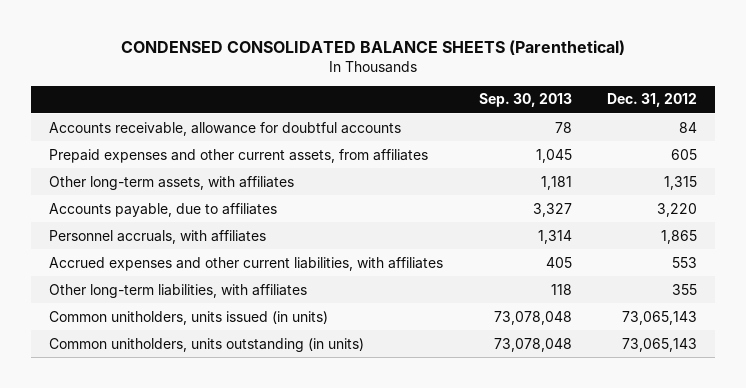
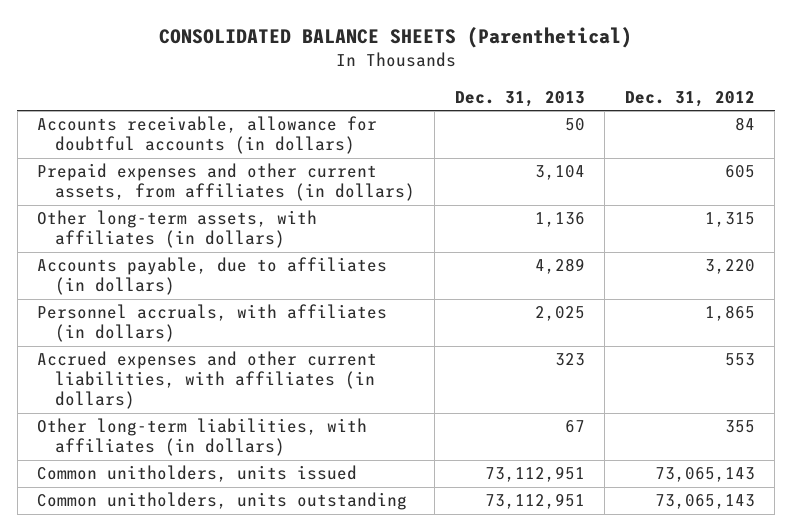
[121,39,626,55] CONDENSED CONSOLIDATED BALANCE SHEETS (Parenthetical) -> [158,27,632,49] CONSOLIDATED BALANCE SHEETS (Parenthetical)
[478,93,572,108] Sep. 30, 2013 -> none
none -> [454,90,585,107] Dec. 31, 2013
[48,121,401,136] Accounts receivable, allowance for doubtful accounts -> [37,116,378,155] Accounts receivable, allowance for doubtful accounts (in dollars)
[48,148,428,163] Prepaid expenses and other current assets, from affiliates -> [37,163,415,202] Prepaid expenses and other current assets, from affiliates (in dollars)
[48,175,294,190] Other long-term assets, with affiliates -> [37,210,318,249] Other long-term assets, with affiliates (in dollars)
[48,202,277,217] Accounts payable, due to affiliates -> [37,257,388,296] Accounts payable, due to affiliates (in dollars)
[48,229,266,244] Personnel accruals, with affiliates -> [37,304,388,343] Personnel accruals, with affiliates (in dollars)
[48,256,443,271] Accrued expenses and other current liabilities, with affiliates -> [37,351,378,410] Accrued expenses and other current liabilities, with affiliates (in dollars)
[48,283,307,298] Other long-term liabilities, with affiliates -> [37,418,368,457] Other long-term liabilities, with affiliates (in dollars)
[48,310,328,325] Common unitholders, units issued (in units) -> [37,465,358,483] Common unitholders, units issued
[48,337,364,352] Common unitholders, units outstanding (in units) -> [37,492,408,511] Common unitholders, units outstanding

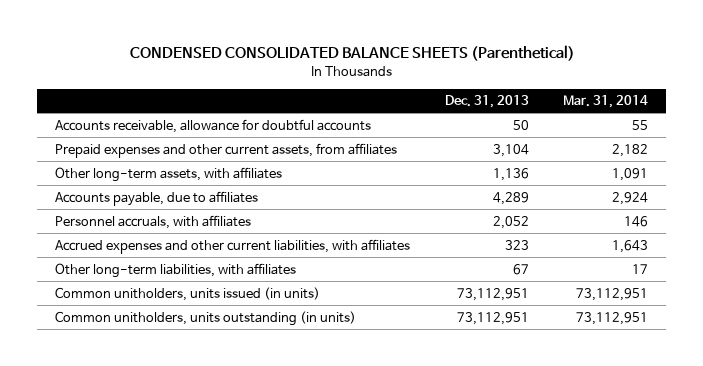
[158,27,632,49] CONSOLIDATED BALANCE SHEETS (Parenthetical) -> [129,44,575,61] CONDENSED CONSOLIDATED BALANCE SHEETS (Parenthetical)
[624,90,755,107] Dec. 31, 2012 -> none
none -> [563,95,649,109] Mar. 31, 2014
[37,116,378,155] Accounts receivable, allowance for doubtful accounts (in dollars) -> [54,118,371,133] Accounts receivable, allowance for doubtful accounts
[37,163,415,202] Prepaid expenses and other current assets, from affiliates (in dollars) -> [54,142,397,158] Prepaid expenses and other current assets, from affiliates
[37,210,318,249] Other long-term assets, with affiliates (in dollars) -> [54,166,282,182] Other long-term assets, with affiliates
[37,257,388,296] Accounts payable, due to affiliates (in dollars) -> [54,190,258,206] Accounts payable, due to affiliates
[37,304,388,343] Personnel accruals, with affiliates (in dollars) -> [54,214,251,229] Personnel accruals, with affiliates
[534,306,585,322] 2,025 -> [492,215,529,229] 2,052
[37,351,378,410] Accrued expenses and other current liabilities, with affiliates (in dollars) -> [54,238,410,254] Accrued expenses and other current liabilities, with affiliates
[37,418,368,457] Other long-term liabilities, with affiliates (in dollars) -> [54,262,296,278] Other long-term liabilities, with affiliates
[37,465,358,483] Common unitholders, units issued -> [54,286,320,301] Common unitholders, units issued (in units)
[37,492,408,511] Common unitholders, units outstanding -> [54,310,356,326] Common unitholders, units outstanding (in units)

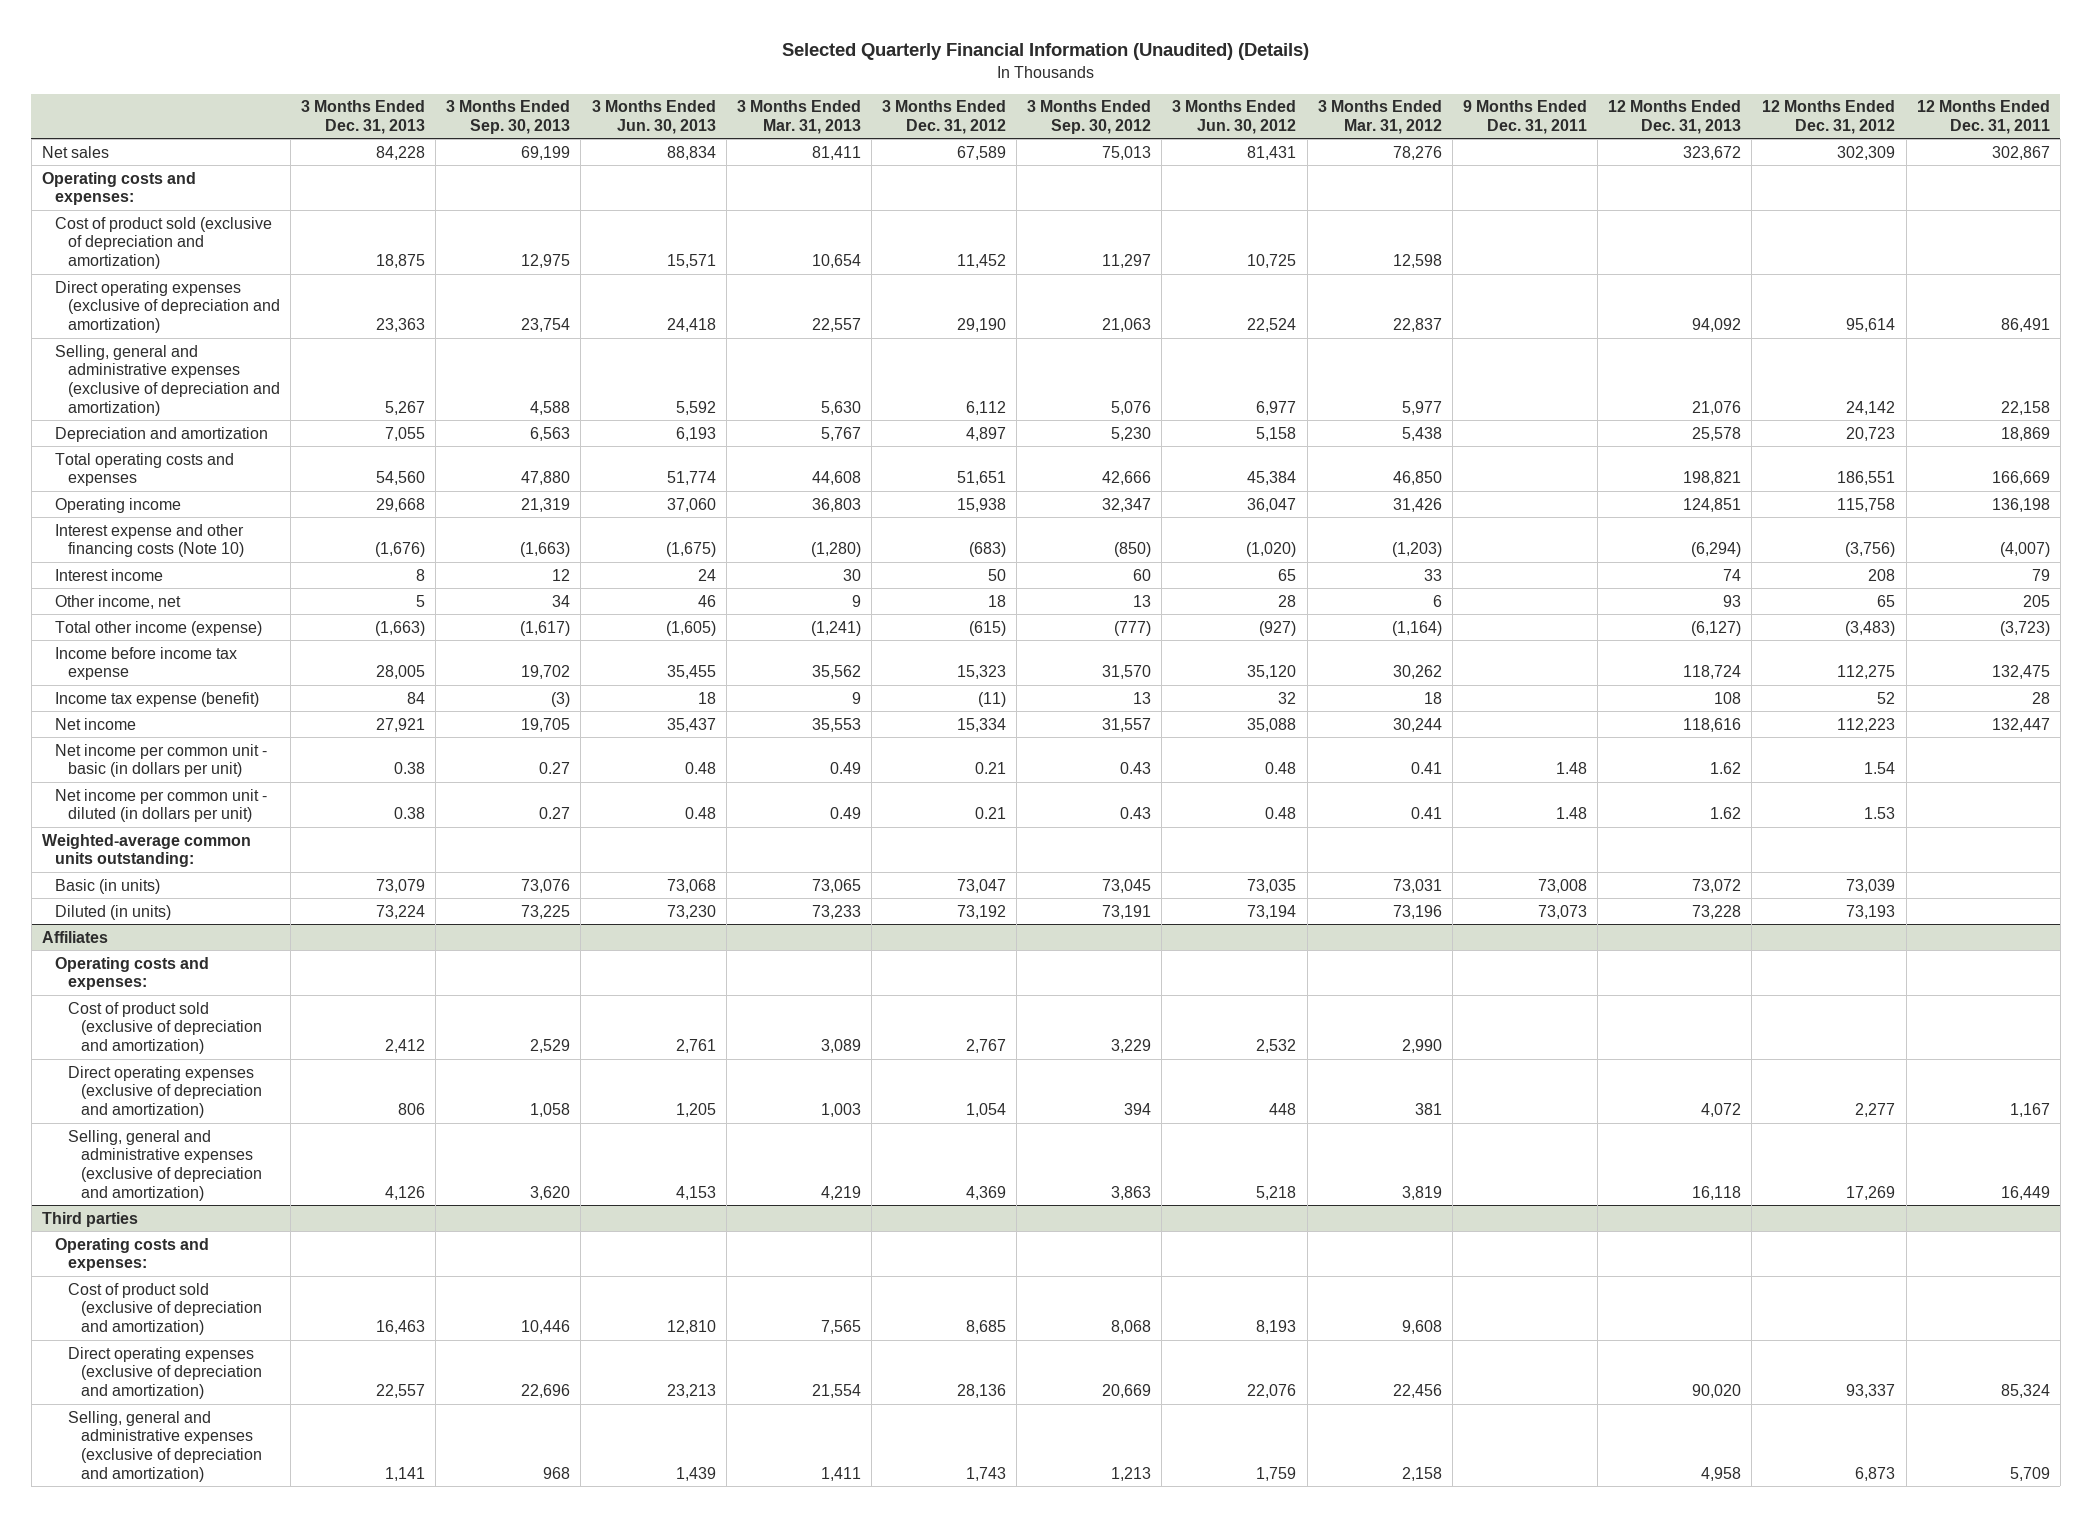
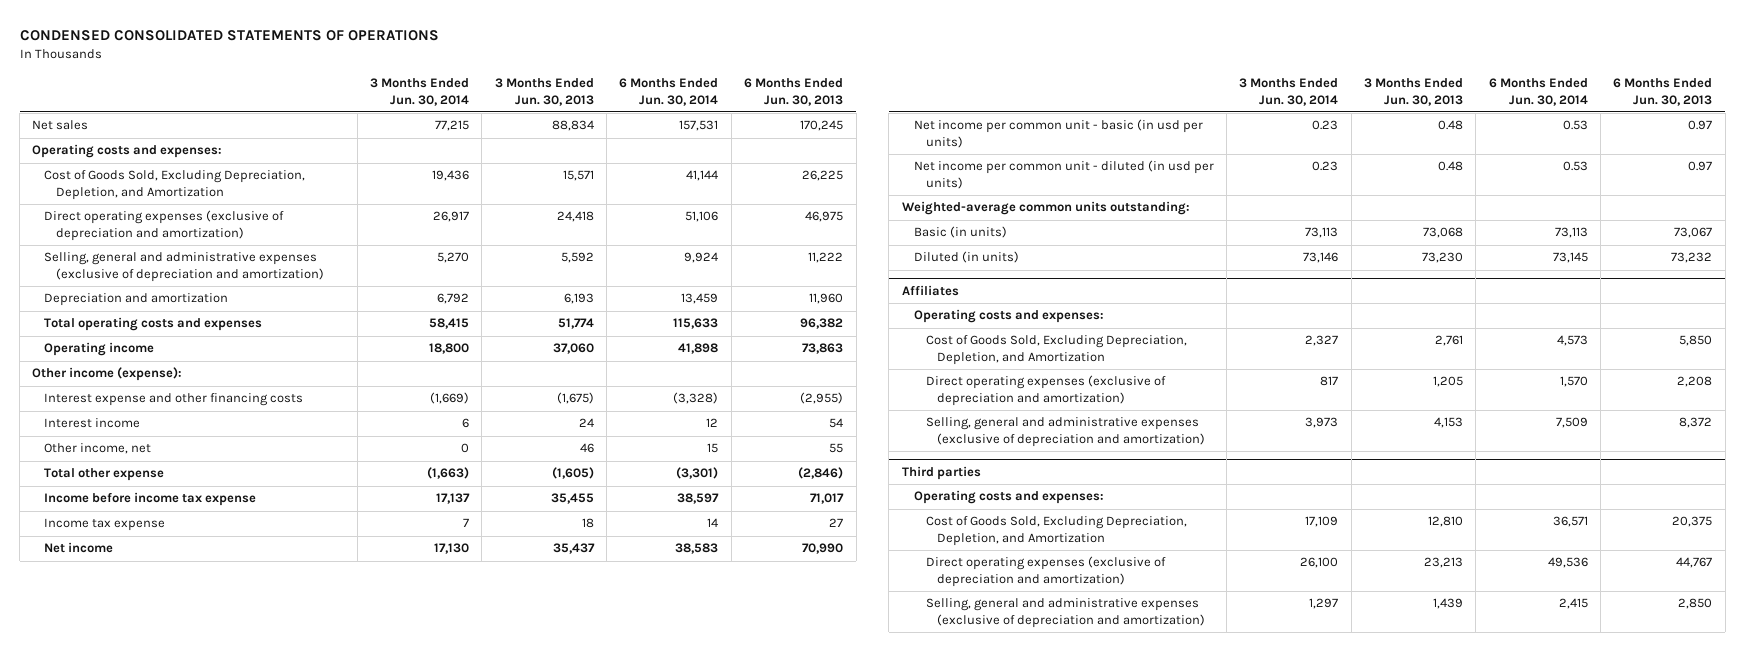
[781,43,1309,61] Selected Quarterly Financial Information (Unaudited) (Details) -> [19,30,439,42] CONDENSED CONSOLIDATED STATEMENTS OF OPERATIONS
[301,100,426,134] 3 Months Ended Dec. 31, 2013 -> none
[446,100,571,134] 3 Months Ended Sep. 30, 2013 -> none
[736,100,861,134] 3 Months Ended Mar. 31, 2013 -> none
[882,100,1007,134] 3 Months Ended Dec. 31, 2012 -> none
[1027,100,1152,134] 3 Months Ended Sep. 30, 2012 -> none
[1172,100,1297,134] 3 Months Ended Jun. 30, 2012 -> none
[1317,100,1442,134] 3 Months Ended Mar. 31, 2012 -> none
[1462,100,1587,134] 9 Months Ended Dec. 31, 2011 -> none
[1608,100,1742,134] 12 Months Ended Dec. 31, 2013 -> none
[1762,100,1896,134] 12 Months Ended Dec. 31, 2012 -> none
[1916,100,2050,134] 12 Months Ended Dec. 31, 2011 -> none
none -> [370,78,470,106] 3 Months Ended Jun. 30, 2014
none -> [619,78,719,106] 6 Months Ended Jun. 30, 2014
none -> [744,78,844,106] 6 Months Ended Jun. 30, 2013
[54,216,272,269] Cost of product sold (exclusive of depreciation and amortization) -> [44,170,306,200] Cost of Goods Sold, Excluding Depreciation, Depletion, and Amortization
none -> [32,367,183,382] Other income (expense):
[54,523,244,558] Interest expense and other financing costs (Note 10) -> [44,393,304,407] Interest expense and other financing costs
[54,620,262,636] Total other income (expense) -> [44,468,165,482] Total other expense
[54,691,259,707] Income tax expense (benefit) -> [44,518,166,532] Income tax expense
[54,743,267,778] Net income per common unit - basic (in dollars per unit) -> [913,119,1203,148] Net income per common unit - basic (in usd per units)
[54,788,267,823] Net income per common unit - diluted (in dollars per unit) -> [913,160,1214,189] Net income per common unit - diluted (in usd per units)
[67,1001,262,1054] Cost of product sold (exclusive of depreciation and amortization) -> [925,335,1187,365] Cost of Goods Sold, Excluding Depreciation, Depletion, and Amortization
[67,1282,262,1335] Cost of product sold (exclusive of depreciation and amortization) -> [925,516,1187,546] Cost of Goods Sold, Excluding Depreciation, Depletion, and Amortization

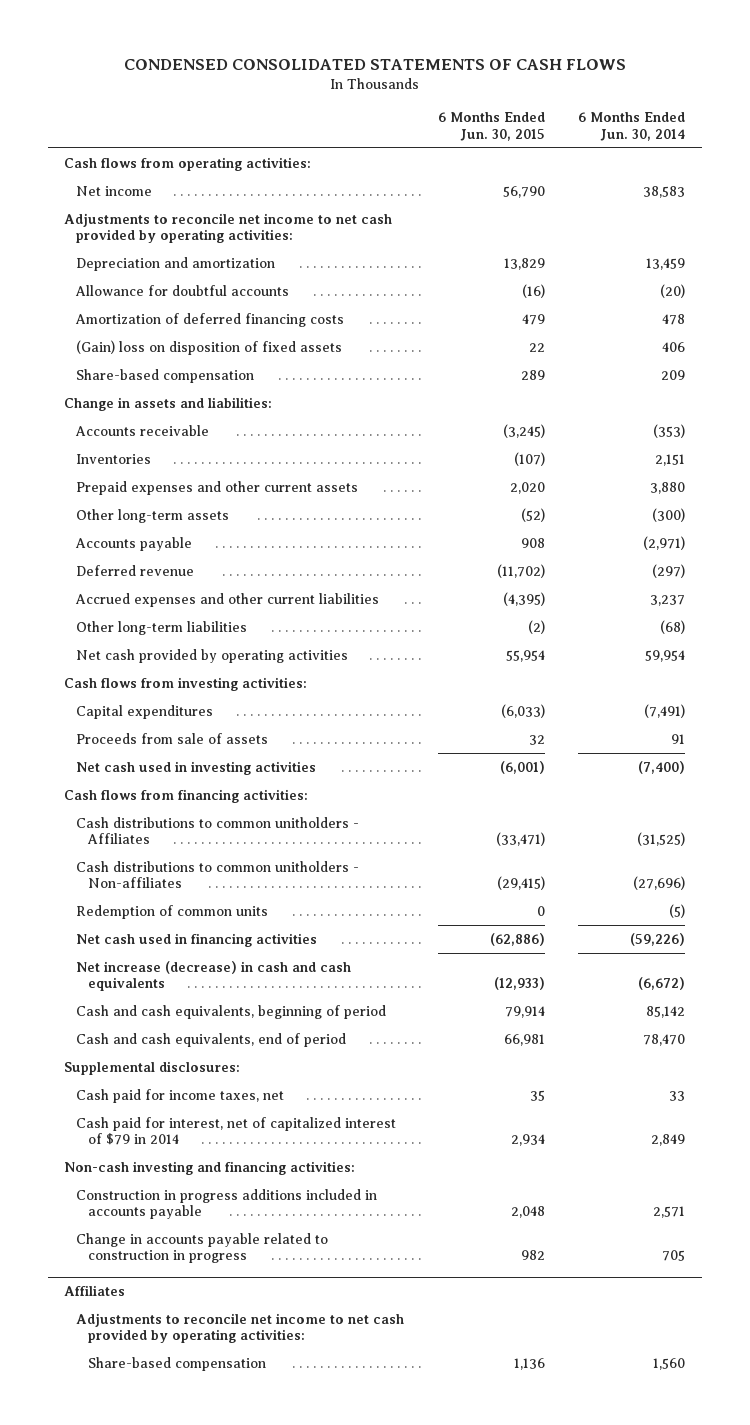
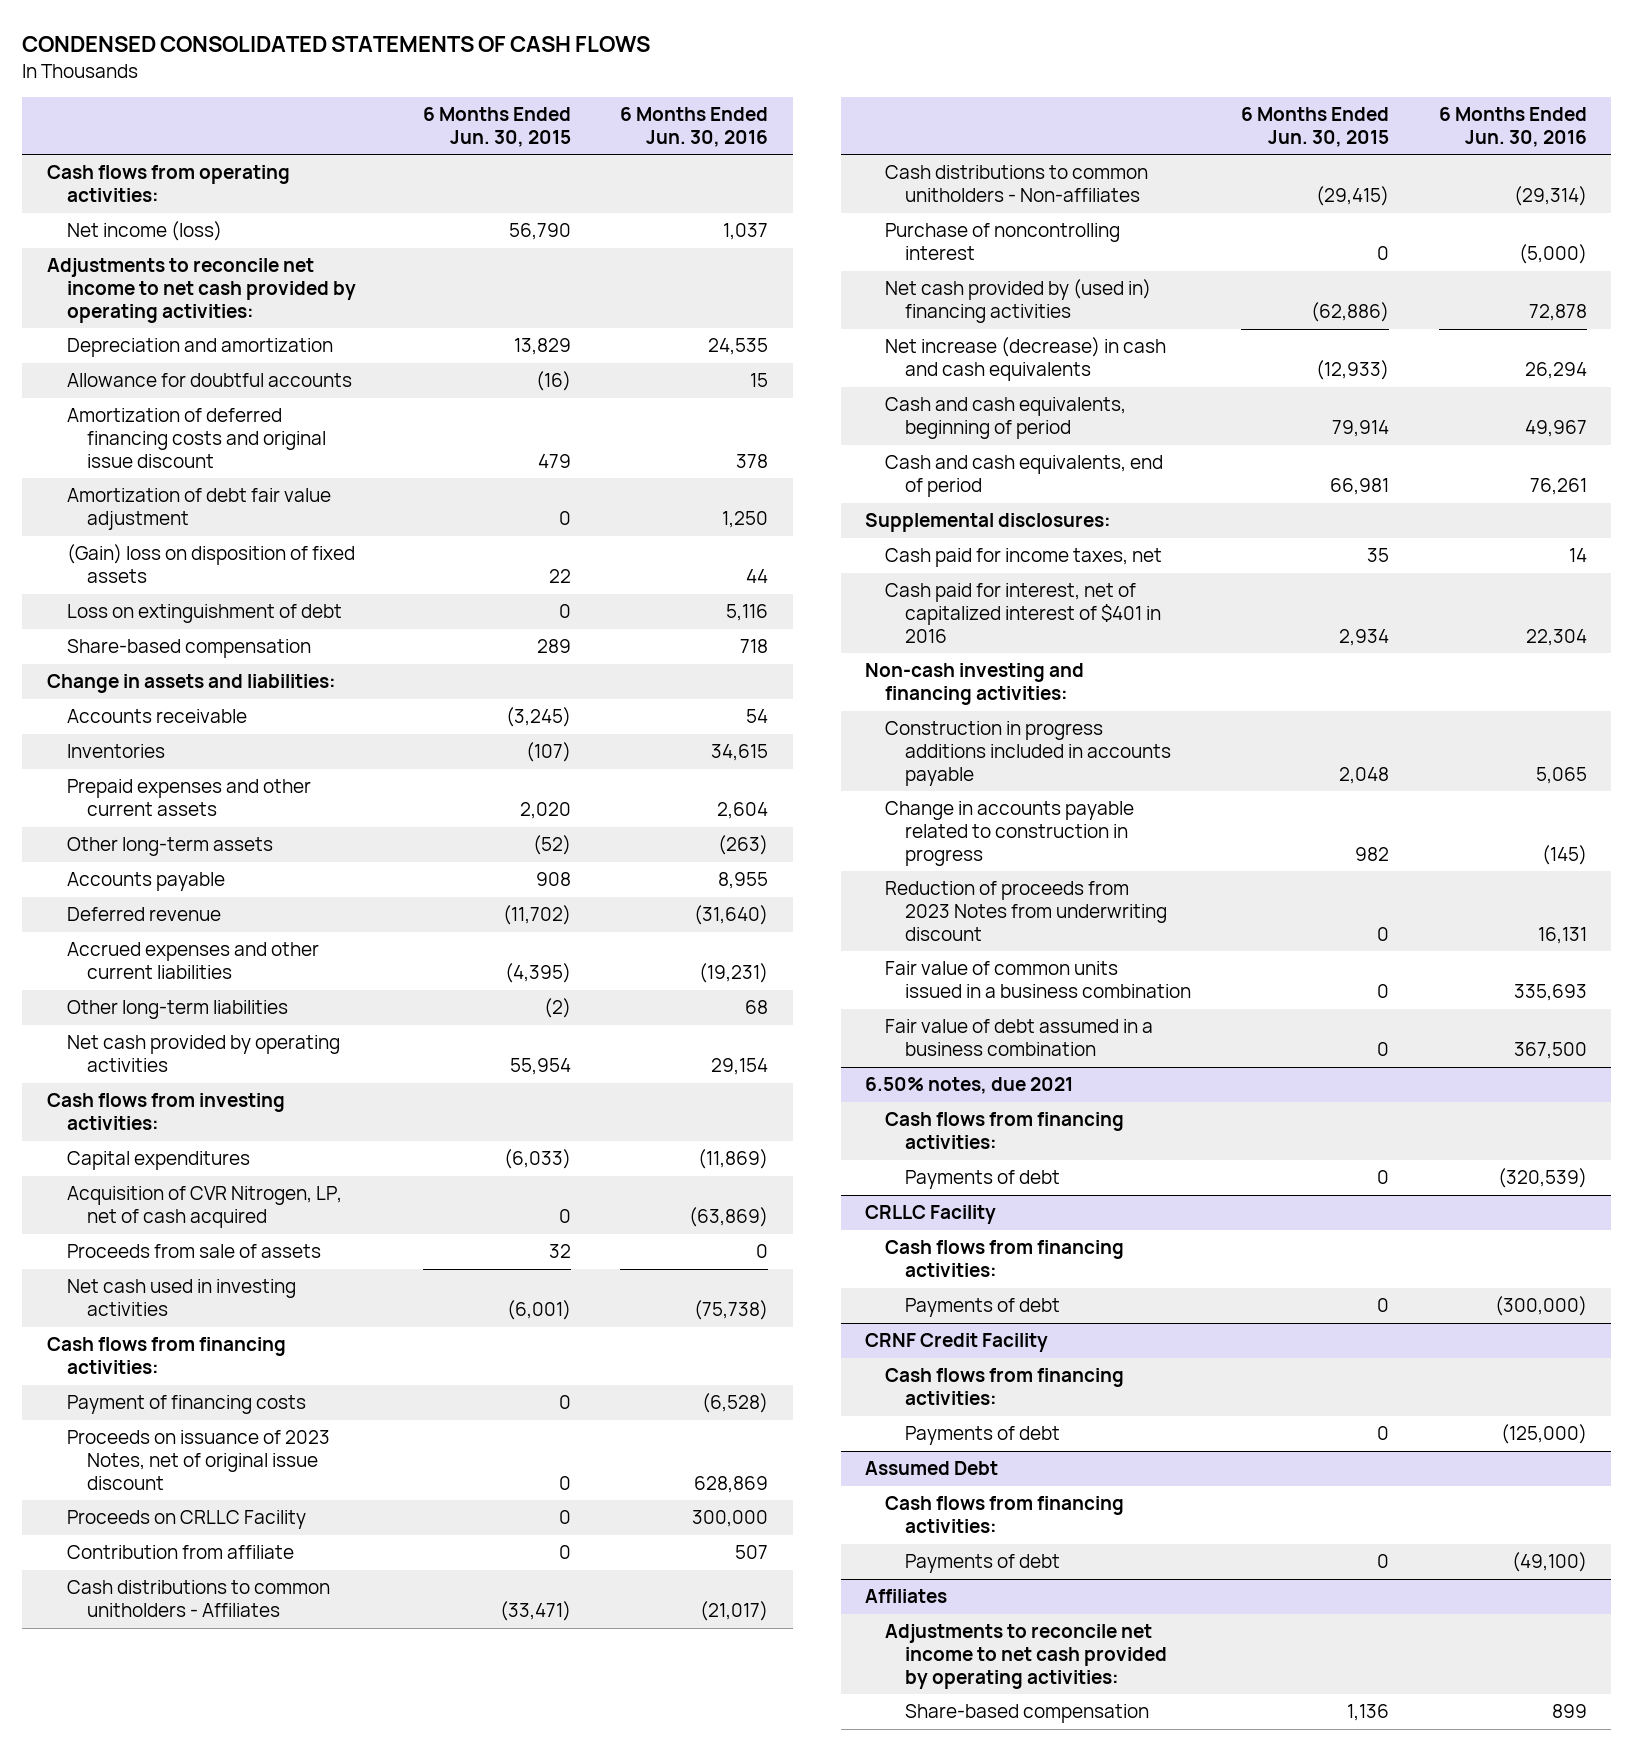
[578,111,686,141] 6 Months Ended Jun. 30, 2014 -> none
none -> [620,107,769,147] 6 Months Ended Jun. 30, 2016
[76,185,153,196] Net income -> [67,221,223,242] Net income (loss)
[75,312,345,327] Amortization of deferred financing costs -> [67,408,327,468] Amortization of deferred financing costs and original issue discount
none -> [67,488,332,531] Amortization of debt fair value adjustment
none -> [67,604,343,624] Loss on extinguishment of debt
none -> [67,1186,343,1229] Acquisition of CVR Nitrogen, LP, net of cash acquired
none -> [67,1395,307,1415] Payment of financing costs
none -> [67,1430,331,1490] Proceeds on issuance of 2023 Notes, net of original issue discount
none -> [67,1510,307,1530] Proceeds on CRLLC Facility
none -> [67,1545,295,1560] Contribution from affiliate
[76,904,269,919] Redemption of common units -> none
none -> [885,223,1121,261] Purchase of noncontrolling interest
[76,932,318,947] Net cash used in financing activities -> [885,279,1152,324] Net cash provided by (used in) financing activities
[76,1116,397,1146] Cash paid for interest, net of capitalized interest of $79 in 2014 -> [885,583,1162,643] Cash paid for interest, net of capitalized interest of $401 in 2016
none -> [885,881,1168,941] Reduction of proceeds from 2023 Notes from underwriting discount
none -> [885,961,1192,999] Fair value of common units issued in a business combination
none -> [885,1019,1154,1057] Fair value of debt assumed in a business combination
none -> [865,1077,1074,1095] 6.50% notes, due 2021
none -> [885,1112,1125,1150] Cash flows from financing activities:
none -> [905,1170,1061,1190] Payments of debt
none -> [865,1205,997,1225] CRLLC Facility
none -> [885,1240,1125,1278] Cash flows from financing activities:
none -> [905,1298,1061,1318] Payments of debt
none -> [865,1333,1049,1353] CRNF Credit Facility
none -> [885,1368,1125,1406] Cash flows from financing activities:
none -> [905,1426,1061,1446] Payments of debt
none -> [865,1461,999,1476] Assumed Debt
none -> [885,1496,1125,1534] Cash flows from financing activities:
none -> [905,1554,1061,1574] Payments of debt

